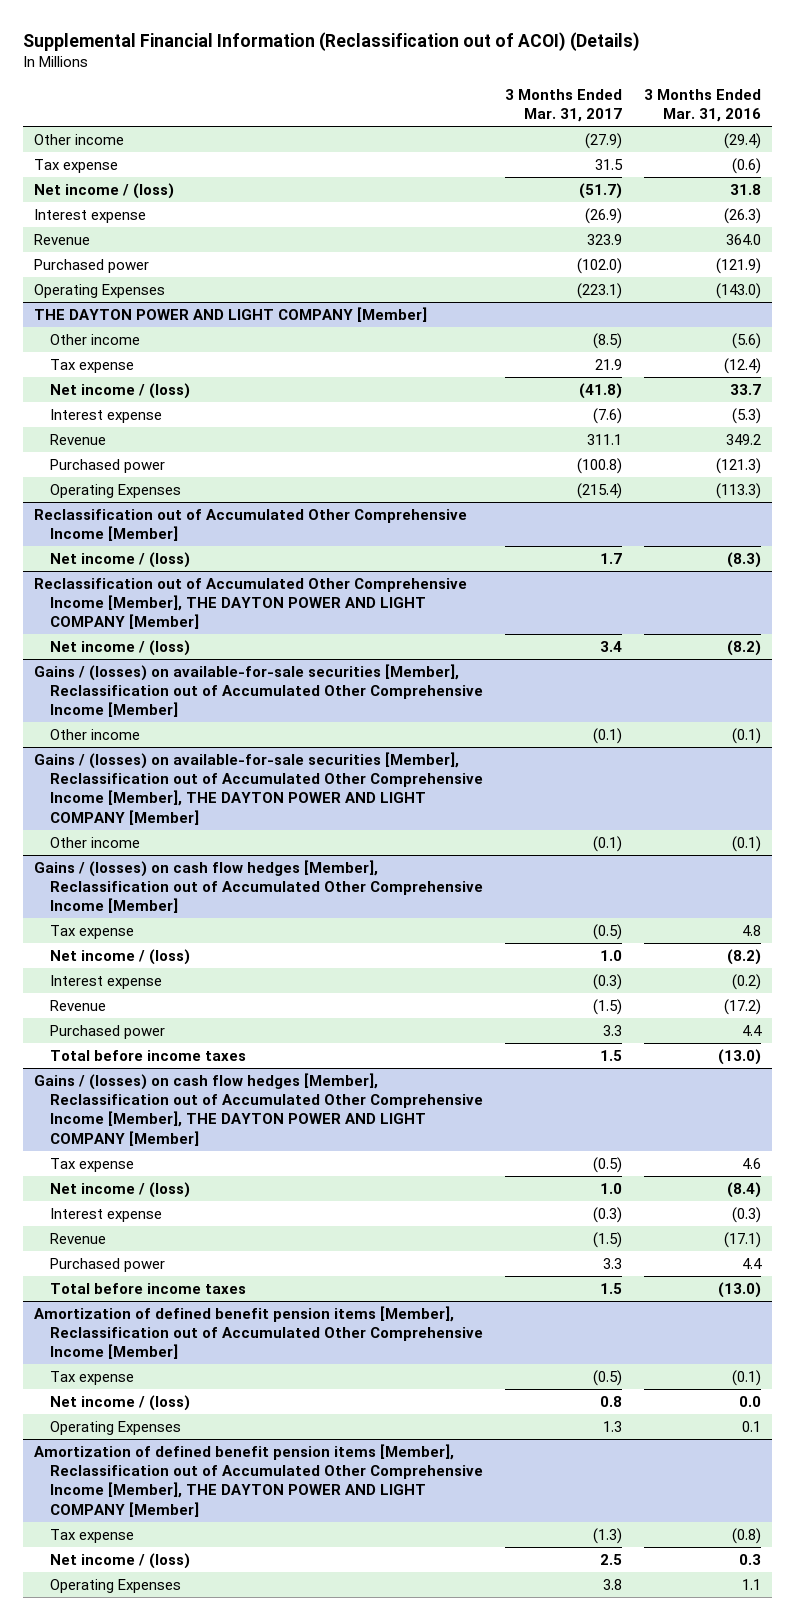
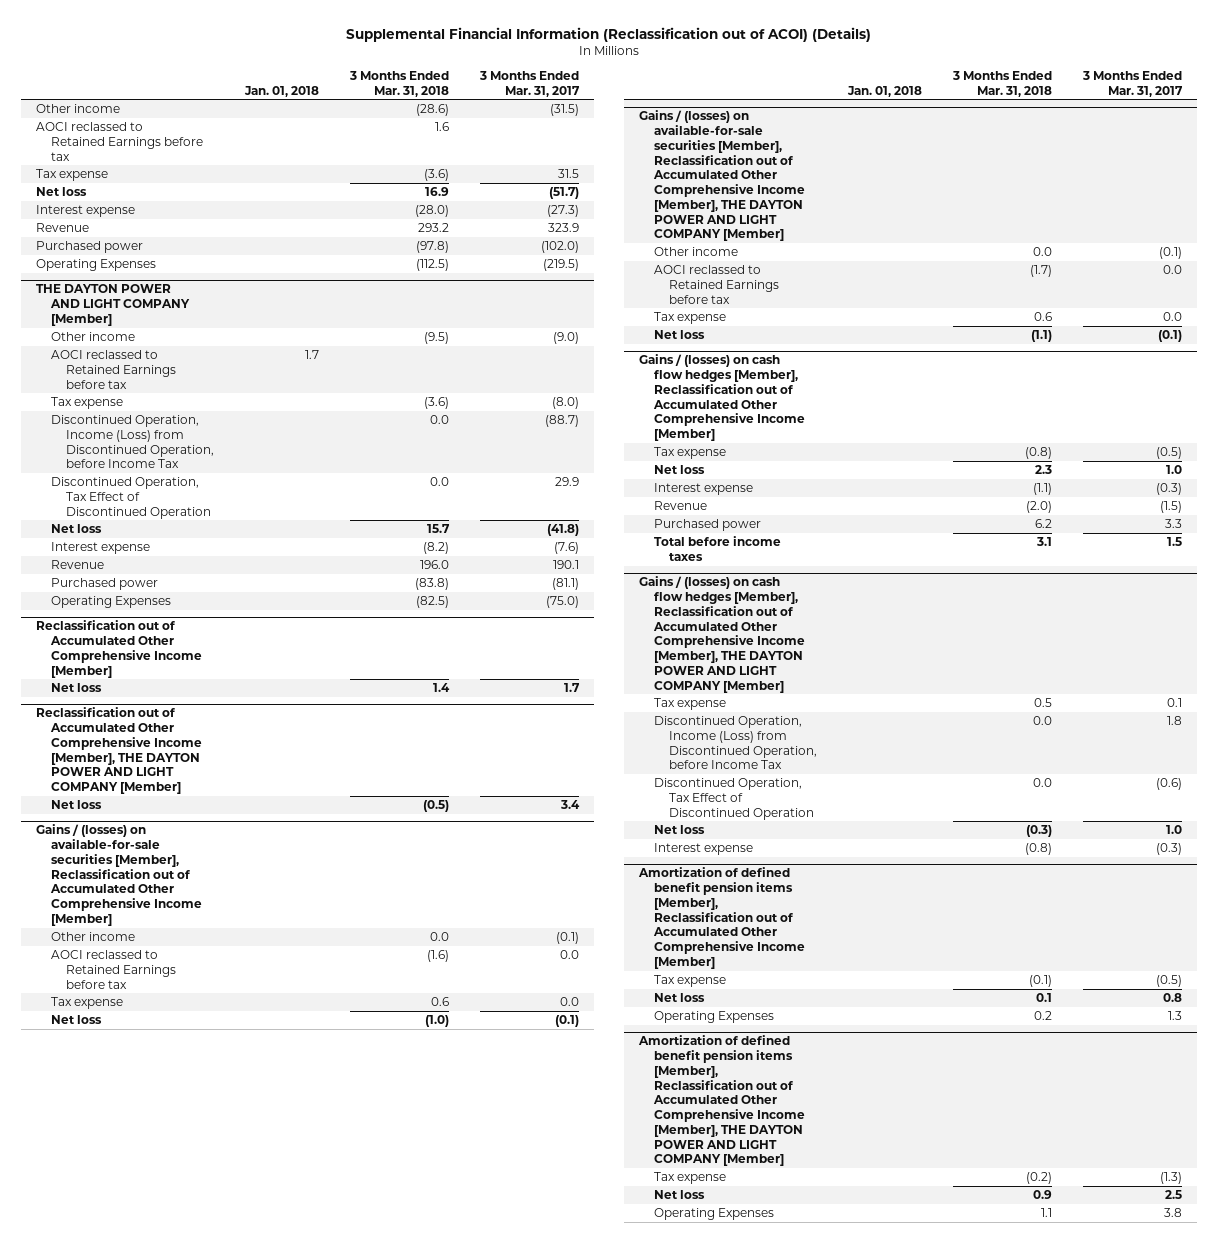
[644,88,762,123] 3 Months Ended Mar. 31, 2016 -> none
none -> [243,85,319,97] Jan. 01, 2018
none -> [348,70,449,97] 3 Months Ended Mar. 31, 2018
[584,132,622,149] (27.9) -> [549,104,579,117] (31.5)
none -> [36,122,203,161] AOCI reclassed to Retained Earnings before tax
[34,182,175,199] Net income / (loss) -> [36,187,88,197] Net loss
[584,207,622,224] (26.9) -> [546,205,579,218] (27.3)
[576,282,622,299] (223.1) -> [542,259,579,272] (219.5)
[592,332,622,349] (8.5) -> [552,332,579,345] (9.0)
none -> [50,350,176,389] AOCI reclassed to Retained Earnings before tax
[594,358,622,370] 21.9 -> [551,397,579,410] (8.0)
none -> [50,415,214,469] Discontinued Operation, Income (Loss) from Discontinued Operation, before Income Tax
none -> [50,477,211,519] Discontinued Operation, Tax Effect of Discontinued Operation
[49,382,190,399] Net income / (loss) -> [50,524,102,534] Net loss
[586,433,622,445] 311.1 -> [552,560,579,570] 190.1
[576,457,622,474] (100.8) -> [551,578,579,591] (81.1)
[576,482,622,499] (215.4) -> [545,596,579,609] (75.0)
[49,551,190,568] Net income / (loss) -> [50,683,102,693] Net loss
[49,639,190,656] Net income / (loss) -> [50,800,102,810] Net loss
none -> [50,950,176,989] AOCI reclassed to Retained Earnings before tax
none -> [50,997,123,1010] Tax expense
none -> [50,1015,102,1025] Net loss
none -> [653,265,779,304] AOCI reclassed to Retained Earnings before tax
none -> [653,312,726,325] Tax expense
none -> [653,330,705,340] Net loss
[49,948,190,965] Net income / (loss) -> [653,465,705,475] Net loss
[592,1156,622,1173] (0.5) -> [1166,698,1182,708] 0.1
none -> [653,716,817,770] Discontinued Operation, Income (Loss) from Discontinued Operation, before Income Tax
none -> [653,778,814,820] Discontinued Operation, Tax Effect of Discontinued Operation
[49,1181,190,1198] Net income / (loss) -> [653,825,705,835] Net loss
[49,1232,106,1244] Revenue -> none
[49,1257,165,1272] Purchased power -> none
[49,1282,246,1294] Total before income taxes -> none
[49,1394,190,1411] Net income / (loss) -> [653,993,705,1003] Net loss
[49,1552,190,1569] Net income / (loss) -> [653,1190,705,1200] Net loss

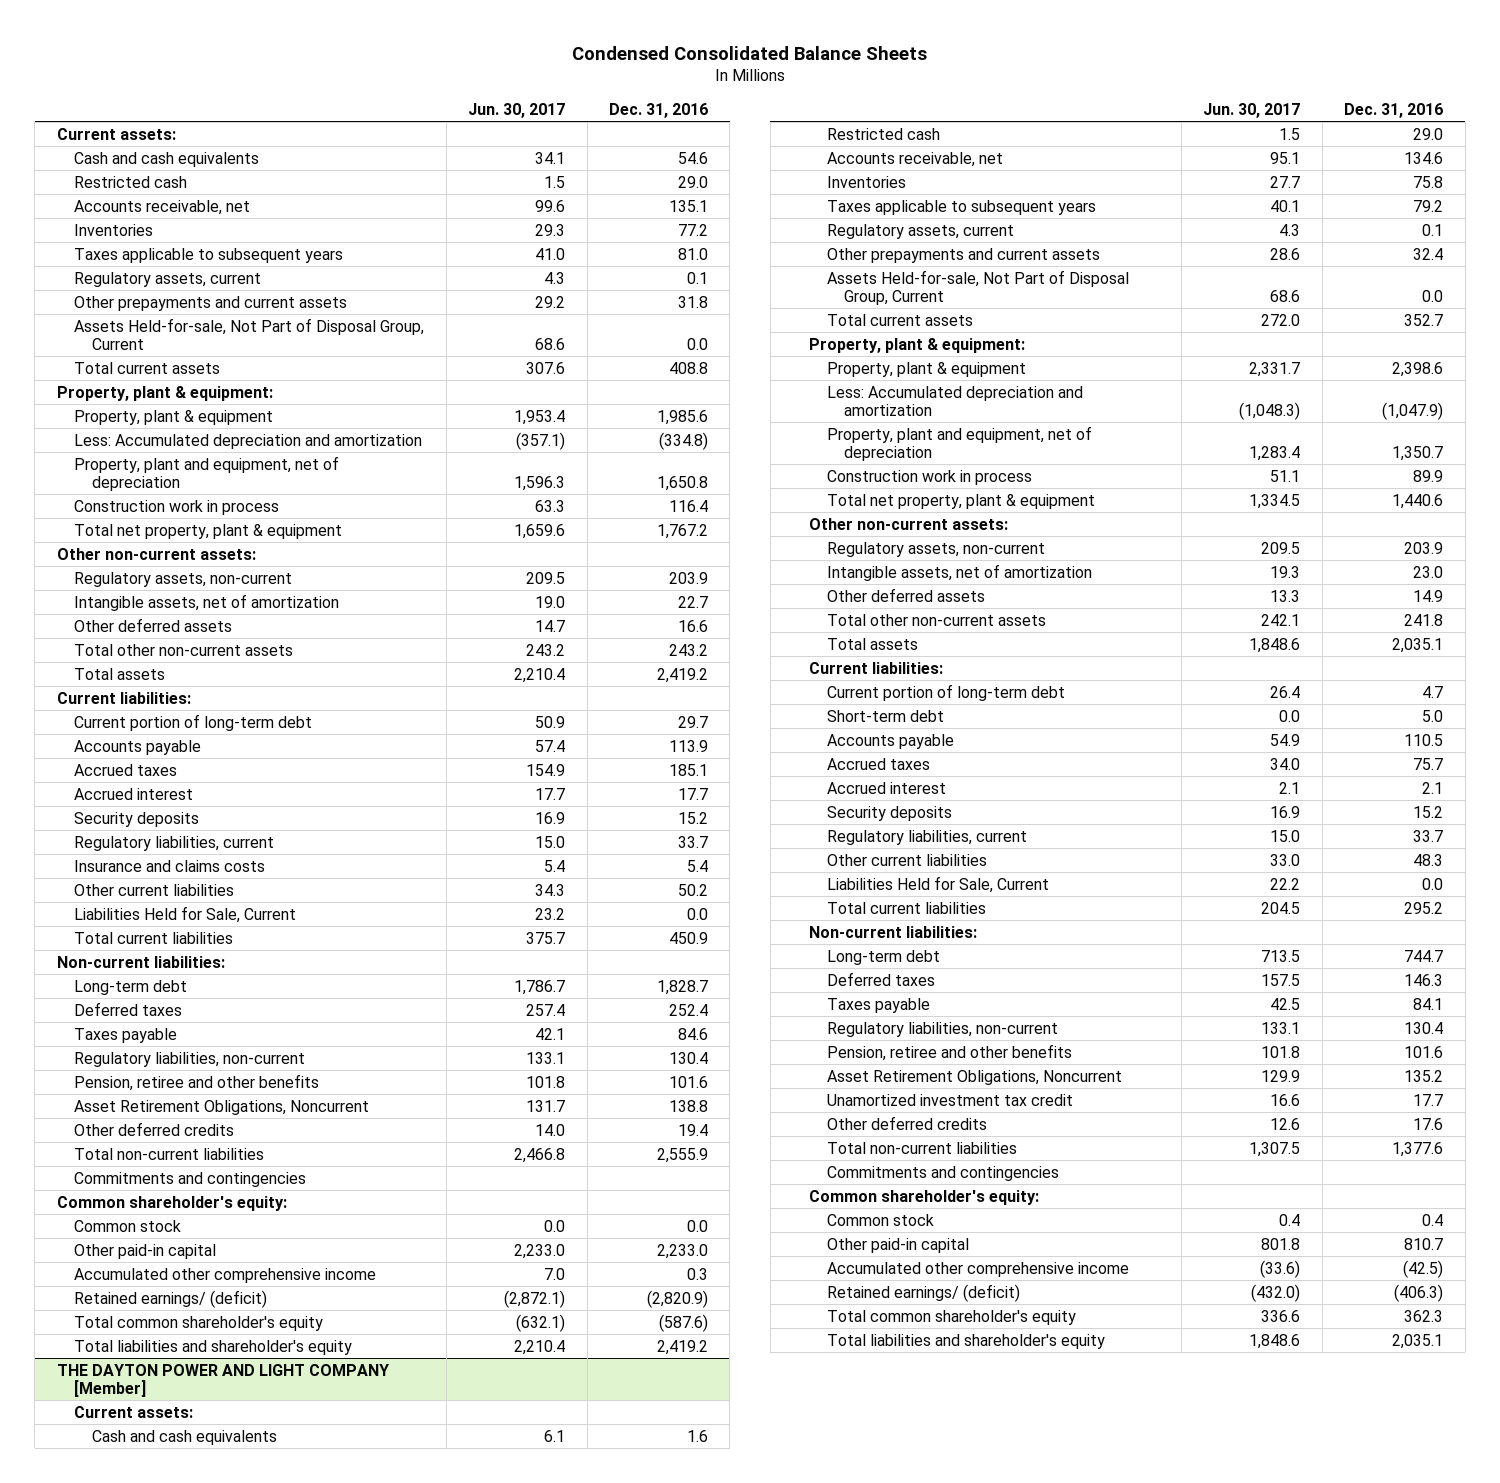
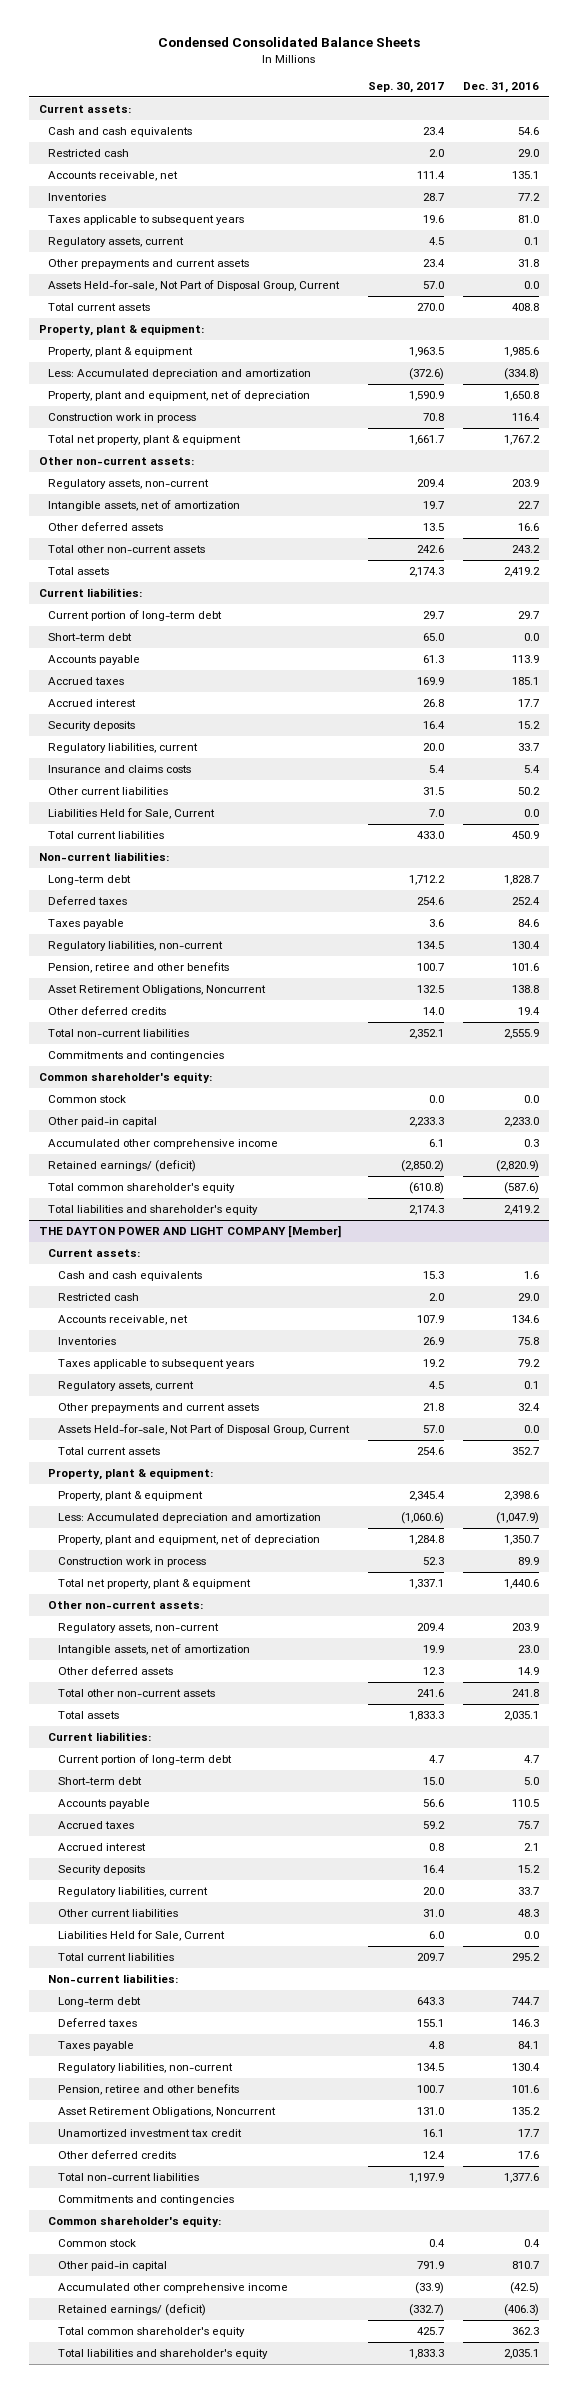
[468,103,566,119] Jun. 30, 2017 -> none
none -> [367,81,444,93] Sep. 30, 2017
none -> [48,633,133,642] Short-term debt

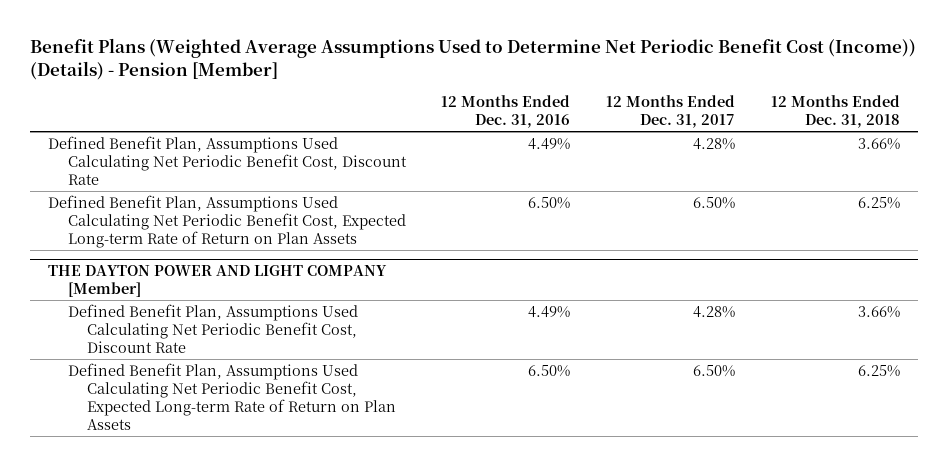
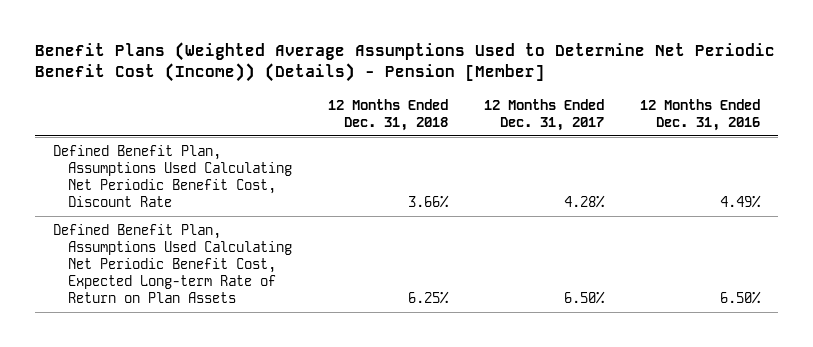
[48,264,388,297] THE DAYTON POWER AND LIGHT COMPANY [Member] -> none
[67,303,358,353] Defined Benefit Plan, Assumptions Used Calculating Net Periodic Benefit Cost, Discount Rate -> none
[67,362,396,430] Defined Benefit Plan, Assumptions Used Calculating Net Periodic Benefit Cost, Expected Long-term Rate of Return on Plan Assets -> none

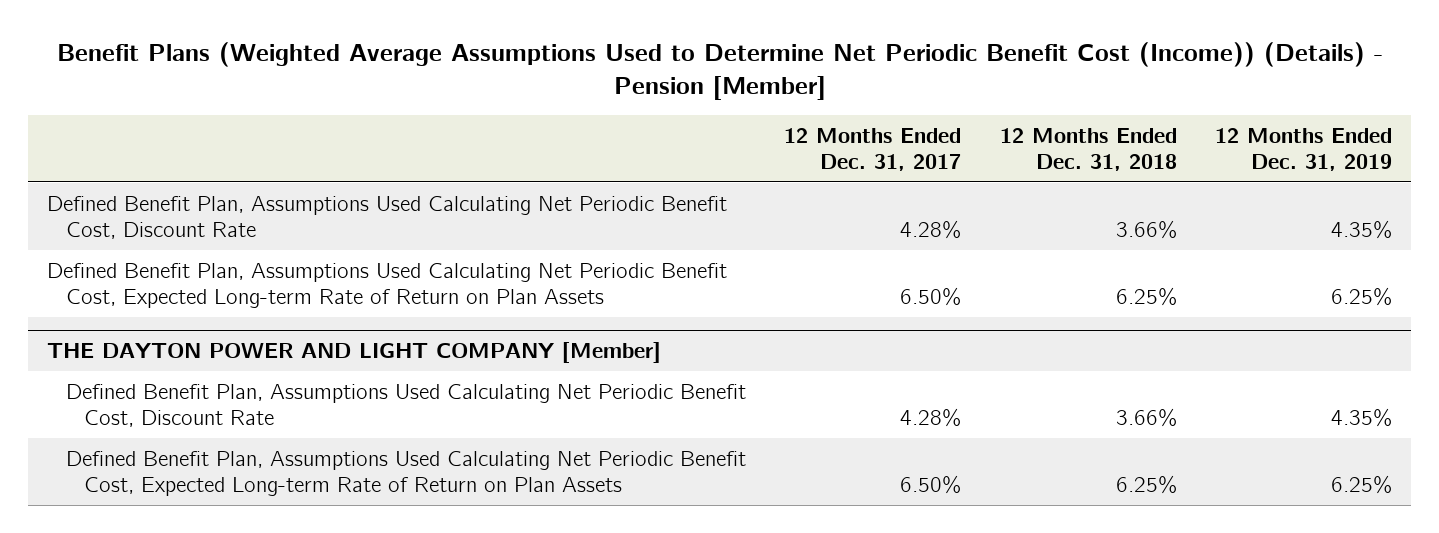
[640,98,761,131] 12 Months Ended Dec. 31, 2016 -> none
none -> [1215,127,1393,171] 12 Months Ended Dec. 31, 2019
none -> [46,341,661,363] THE DAYTON POWER AND LIGHT COMPANY [Member]
none -> [65,383,746,427] Defined Benefit Plan, Assumptions Used Calculating Net Periodic Benefit Cost, Discount Rate
none -> [65,450,746,496] Defined Benefit Plan, Assumptions Used Calculating Net Periodic Benefit Cost, Expected Long-term Rate of Return on Plan Assets

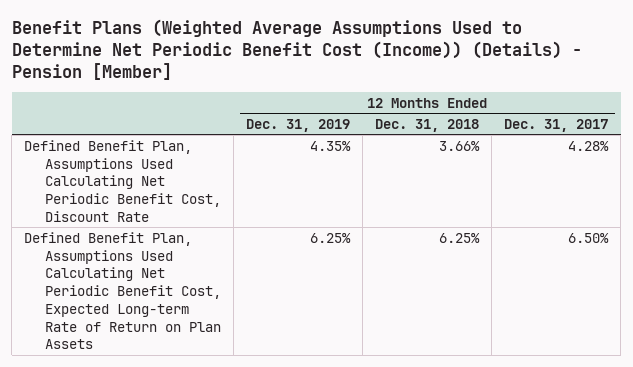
[46,341,661,363] THE DAYTON POWER AND LIGHT COMPANY [Member] -> none
[65,383,746,427] Defined Benefit Plan, Assumptions Used Calculating Net Periodic Benefit Cost, Discount Rate -> none
[65,450,746,496] Defined Benefit Plan, Assumptions Used Calculating Net Periodic Benefit Cost, Expected Long-term Rate of Return on Plan Assets -> none

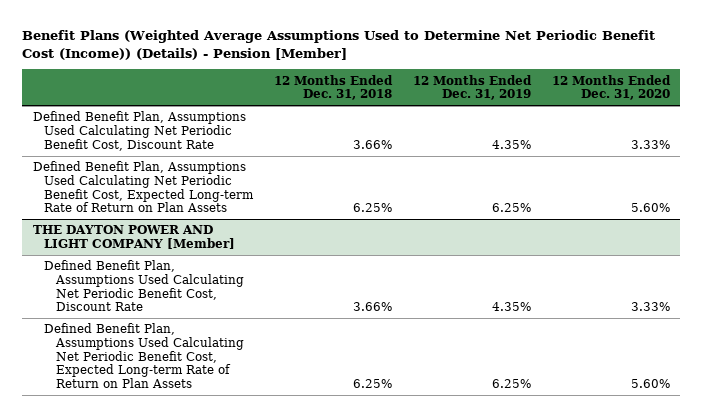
[504,118,609,132] Dec. 31, 2017 -> none
none -> [551,74,671,101] 12 Months Ended Dec. 31, 2020
none -> [32,225,236,250] THE DAYTON POWER AND LIGHT COMPANY [Member]
none -> [44,260,244,312] Defined Benefit Plan, Assumptions Used Calculating Net Periodic Benefit Cost, Discount Rate
none -> [44,323,244,388] Defined Benefit Plan, Assumptions Used Calculating Net Periodic Benefit Cost, Expected Long-term Rate of Return on Plan Assets

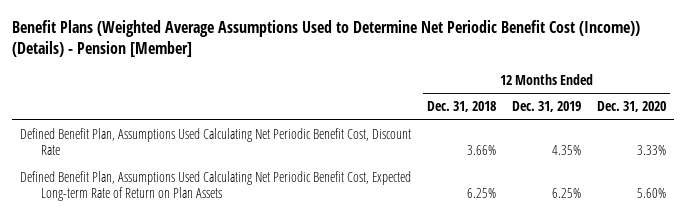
[32,225,236,250] THE DAYTON POWER AND LIGHT COMPANY [Member] -> none
[44,260,244,312] Defined Benefit Plan, Assumptions Used Calculating Net Periodic Benefit Cost, Discount Rate -> none
[44,323,244,388] Defined Benefit Plan, Assumptions Used Calculating Net Periodic Benefit Cost, Expected Long-term Rate of Return on Plan Assets -> none

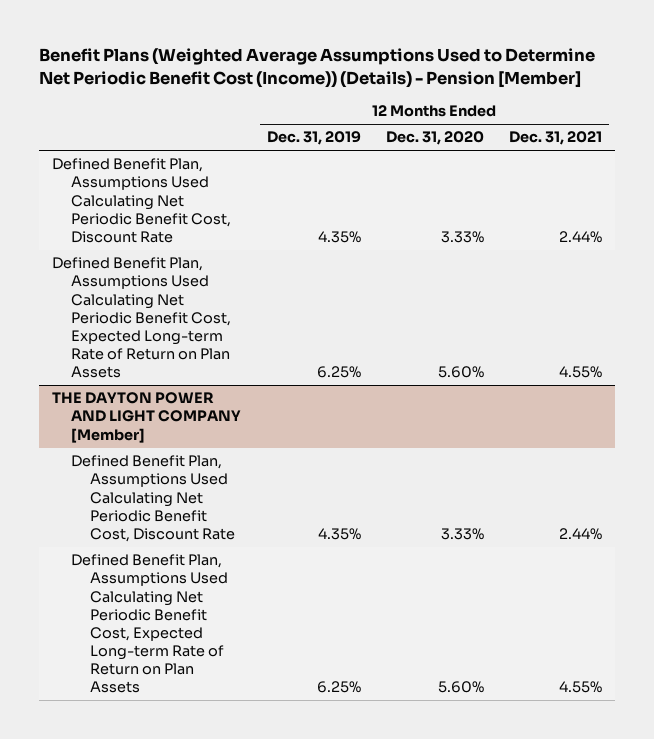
[427,101,497,113] Dec. 31, 2018 -> none
none -> [509,131,603,146] Dec. 31, 2021
none -> [51,392,242,443] THE DAYTON POWER AND LIGHT COMPANY [Member]
none -> [71,455,236,542] Defined Benefit Plan, Assumptions Used Calculating Net Periodic Benefit Cost, Discount Rate
none -> [71,554,229,694] Defined Benefit Plan, Assumptions Used Calculating Net Periodic Benefit Cost, Expected Long-term Rate of Return on Plan Assets

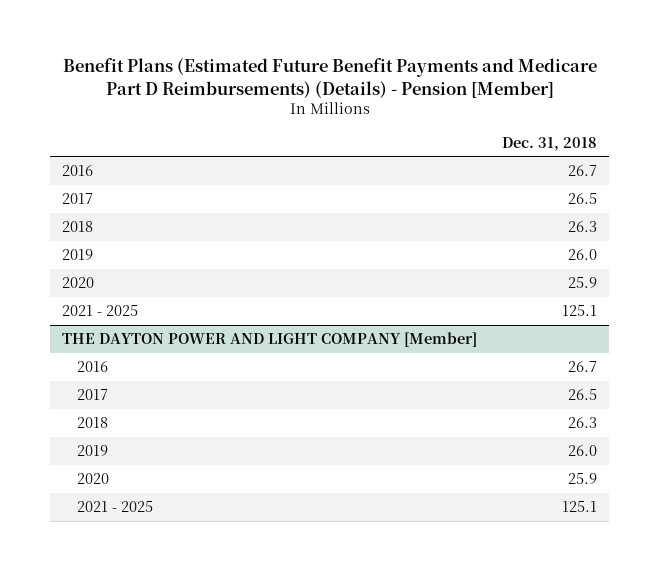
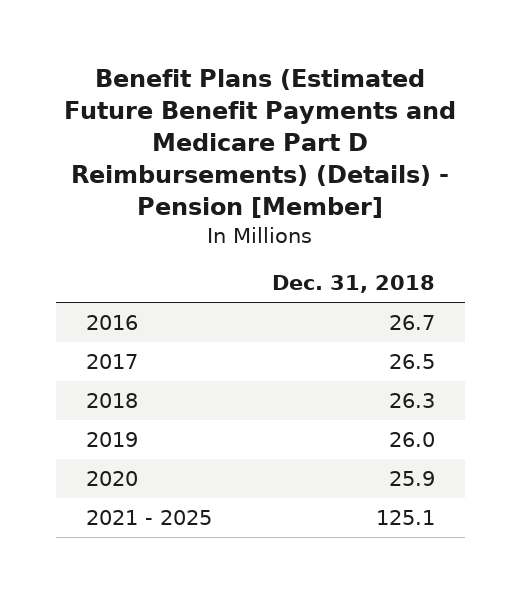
[62,332,478,348] THE DAYTON POWER AND LIGHT COMPANY [Member] -> none
[76,361,108,373] 2016 -> none
[76,389,108,401] 2017 -> none
[76,417,108,429] 2018 -> none
[76,445,108,457] 2019 -> none
[76,473,109,485] 2020 -> none
[76,501,153,513] 2021 - 2025 -> none

